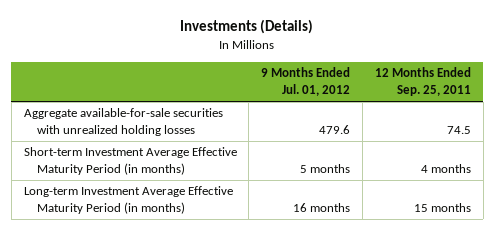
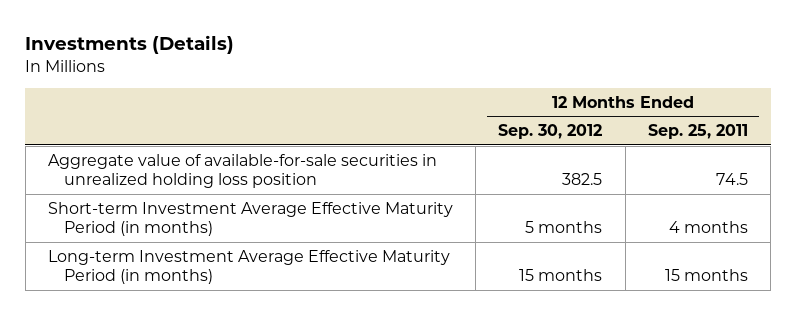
[261,67,351,97] 9 Months Ended Jul. 01, 2012 -> none
none -> [498,124,603,140] Sep. 30, 2012
[23,108,223,137] Aggregate available-for-sale securities with unrealized holding losses -> [47,153,437,189] Aggregate value of available-for-sale securities in unrealized holding loss position

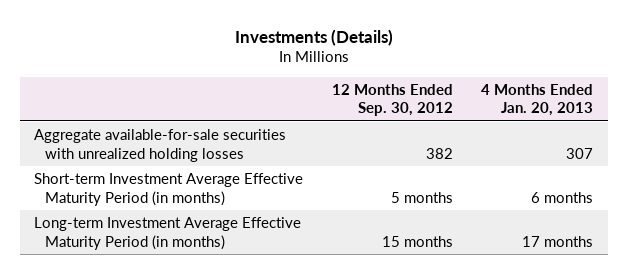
[648,124,749,140] Sep. 25, 2011 -> none
none -> [481,83,594,117] 4 Months Ended Jan. 20, 2013
[47,153,437,189] Aggregate value of available-for-sale securities in unrealized holding loss position -> [34,129,287,162] Aggregate available-for-sale securities with unrealized holding losses
[562,173,603,186] 382.5 -> [425,147,453,159] 382

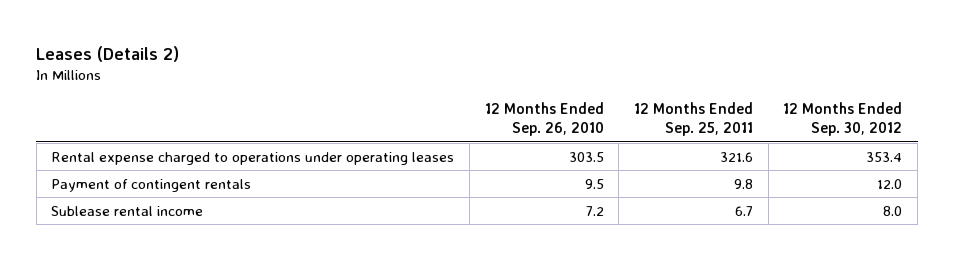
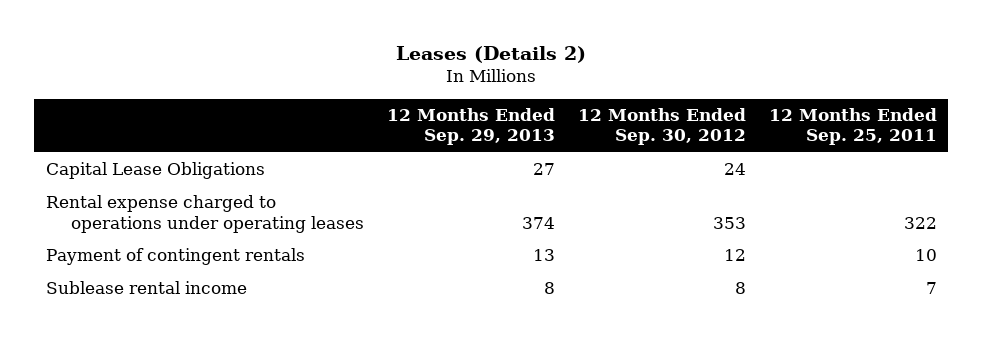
[484,101,604,137] 12 Months Ended Sep. 26, 2010 -> none
none -> [387,108,556,146] 12 Months Ended Sep. 29, 2013
none -> [45,162,265,180] Capital Lease Obligations
[720,151,754,162] 321.6 -> [903,216,937,229] 322
[866,151,903,162] 353.4 -> [712,216,746,229] 353
[734,178,754,189] 9.8 -> [914,249,937,262] 10
[877,178,903,189] 12.0 -> [723,249,746,262] 12
[735,205,754,216] 6.7 -> [925,282,937,295] 7
[883,205,903,216] 8.0 -> [734,282,746,295] 8

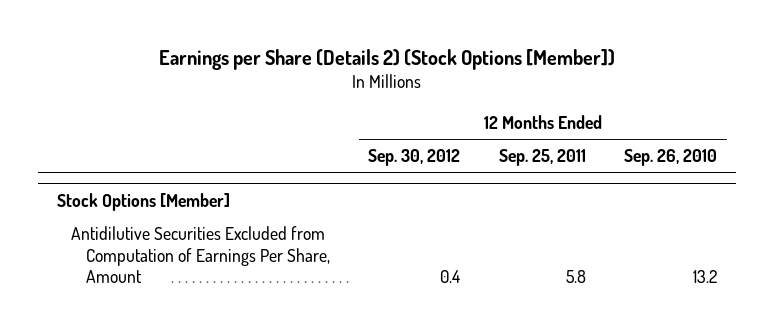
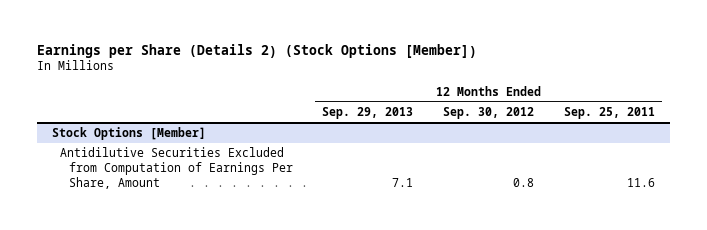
[624,149,718,167] Sep. 26, 2010 -> none
none -> [322,107,414,120] Sep. 29, 2013
[440,270,461,284] 0.4 -> [513,177,535,187] 0.8
[565,270,586,284] 5.8 -> [626,177,655,187] 11.6

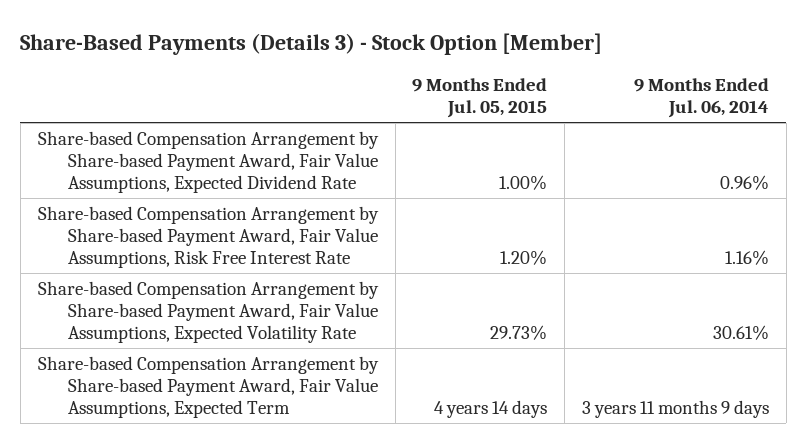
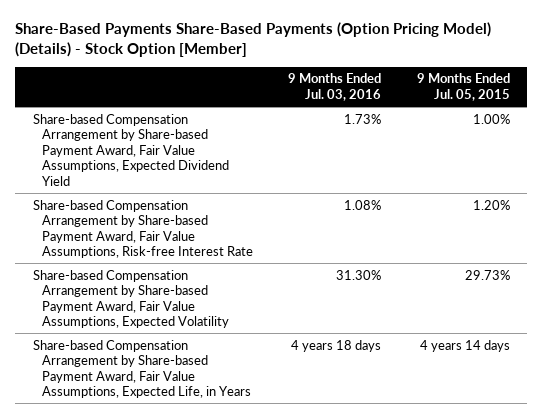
[20,32,603,55] Share-Based Payments (Details 3) - Stock Option [Member] -> [14,22,491,58] Share-Based Payments Share-Based Payments (Option Pricing Model) (Details) - Stock Option [Member]
[634,78,770,119] 9 Months Ended Jul. 06, 2014 -> none
none -> [288,73,382,101] 9 Months Ended Jul. 03, 2016
[37,131,379,194] Share-based Compensation Arrangement by Share-based Payment Award, Fair Value Assumptions, Expected Dividend Rate -> [32,113,229,186] Share-based Compensation Arrangement by Share-based Payment Award, Fair Value Assumptions, Expected Dividend Yield
[37,206,379,269] Share-based Compensation Arrangement by Share-based Payment Award, Fair Value Assumptions, Risk Free Interest Rate -> [32,199,253,259] Share-based Compensation Arrangement by Share-based Payment Award, Fair Value Assumptions, Risk-free Interest Rate
[37,281,379,344] Share-based Compensation Arrangement by Share-based Payment Award, Fair Value Assumptions, Expected Volatility Rate -> [32,269,229,329] Share-based Compensation Arrangement by Share-based Payment Award, Fair Value Assumptions, Expected Volatility
[37,356,379,419] Share-based Compensation Arrangement by Share-based Payment Award, Fair Value Assumptions, Expected Term -> [32,339,251,399] Share-based Compensation Arrangement by Share-based Payment Award, Fair Value Assumptions, Expected Life, in Years

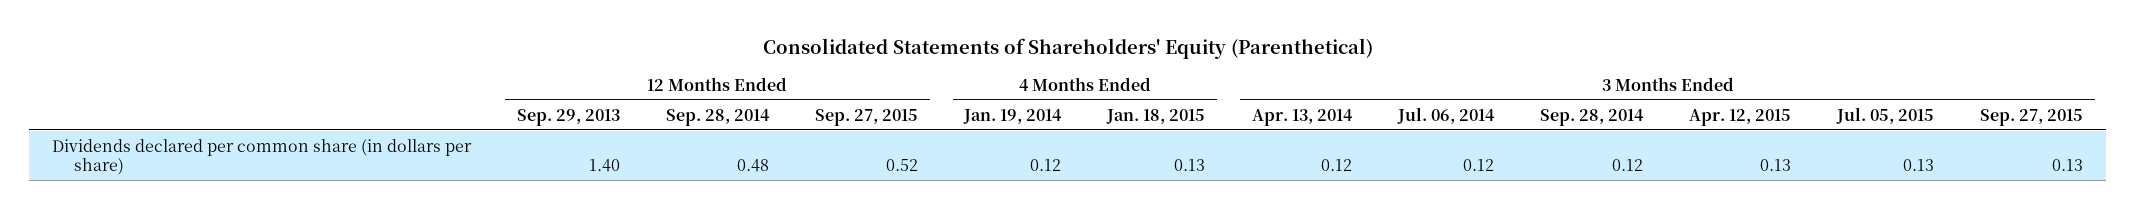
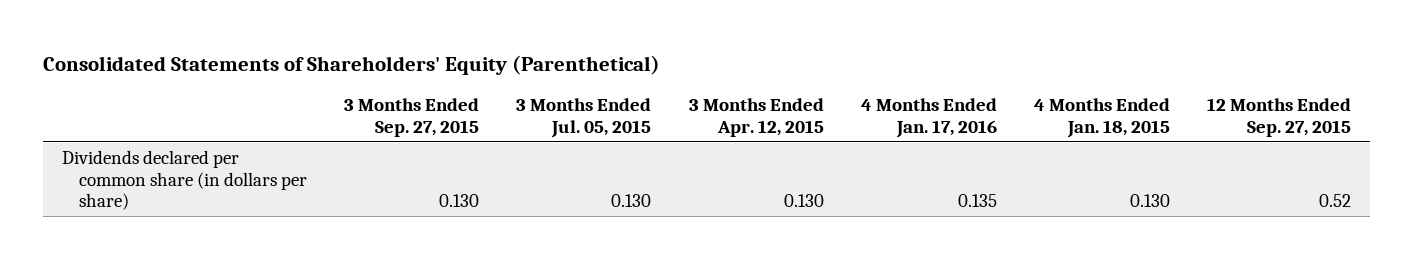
[516,108,620,126] Sep. 29, 2013 -> none
[665,108,770,126] Sep. 28, 2014 -> none
[963,108,1063,124] Jan. 19, 2014 -> none
[1251,108,1353,126] Apr. 13, 2014 -> none
[1396,106,1495,124] Jul. 06, 2014 -> none
[1539,108,1644,126] Sep. 28, 2014 -> none
none -> [860,98,997,138] 4 Months Ended Jan. 17, 2016
[1174,159,1206,172] 0.13 -> [1129,194,1170,208] 0.130
[1760,159,1792,172] 0.13 -> [783,194,824,208] 0.130
[1903,159,1935,172] 0.13 -> [611,194,652,208] 0.130
[2052,159,2084,172] 0.13 -> [439,194,480,208] 0.130

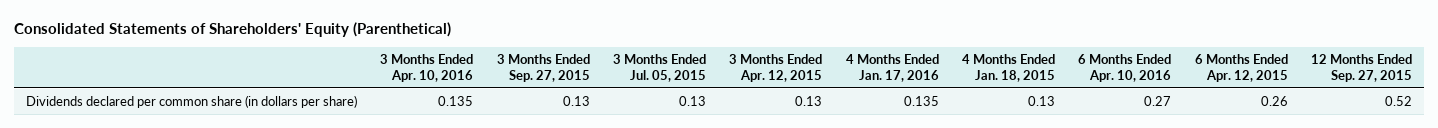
none -> [380,54,474,83] 3 Months Ended Apr. 10, 2016
none -> [1078,54,1172,83] 6 Months Ended Apr. 10, 2016
none -> [1194,54,1288,83] 6 Months Ended Apr. 12, 2015
[439,194,480,208] 0.130 -> [562,96,590,107] 0.13
[611,194,652,208] 0.130 -> [678,96,706,107] 0.13
[783,194,824,208] 0.130 -> [795,96,823,107] 0.13
[1129,194,1170,208] 0.130 -> [1027,96,1055,107] 0.13

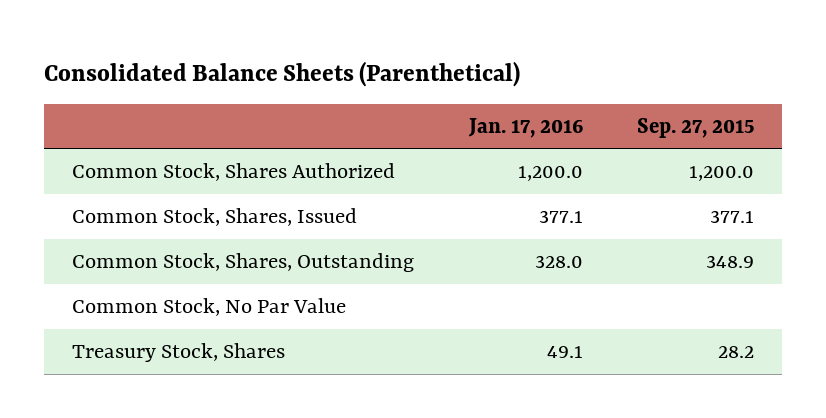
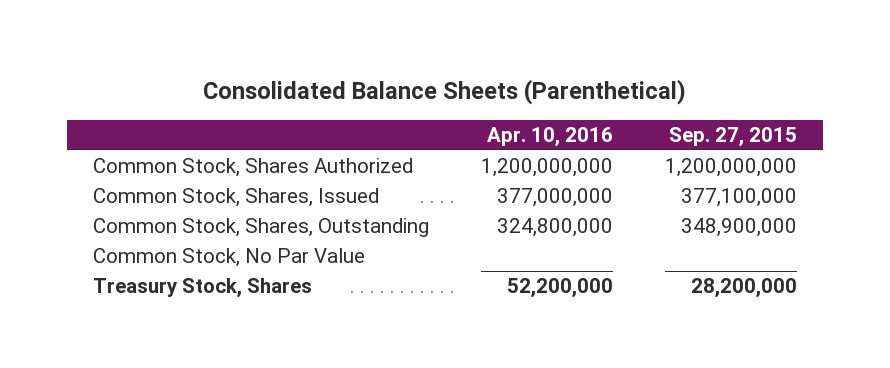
[467,117,583,138] Jan. 17, 2016 -> none
none -> [487,127,614,148] Apr. 10, 2016
[689,165,755,181] 1,200.0 -> [664,158,797,178] 1,200,000,000
[710,209,755,223] 377.1 -> [680,188,797,208] 377,100,000
[706,254,755,268] 348.9 -> [680,218,797,238] 348,900,000
[718,345,755,358] 28.2 -> [690,278,797,299] 28,200,000

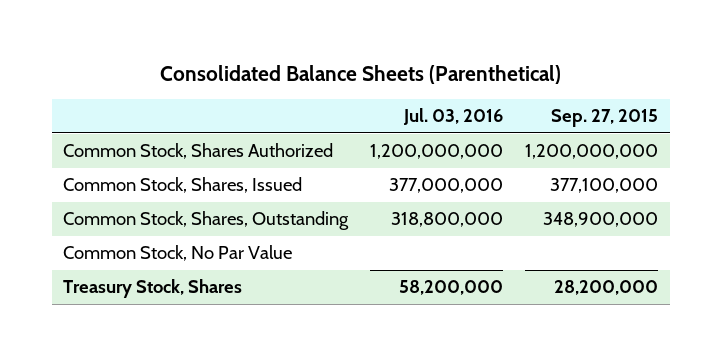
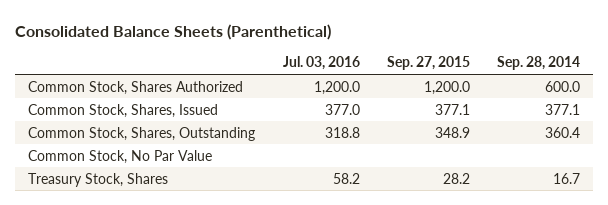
none -> [496,56,580,71] Sep. 28, 2014
[370,144,504,160] 1,200,000,000 -> [313,80,360,95] 1,200.0
[525,144,659,160] 1,200,000,000 -> [423,80,470,95] 1,200.0
[389,178,504,194] 377,000,000 -> [324,103,360,115] 377.0
[550,178,659,194] 377,100,000 -> [434,103,470,115] 377.1
[391,212,504,228] 318,800,000 -> [324,126,360,138] 318.8
[543,212,659,228] 348,900,000 -> [434,126,470,138] 348.9
[399,280,504,296] 58,200,000 -> [332,172,360,184] 58.2
[554,280,659,296] 28,200,000 -> [442,172,470,184] 28.2

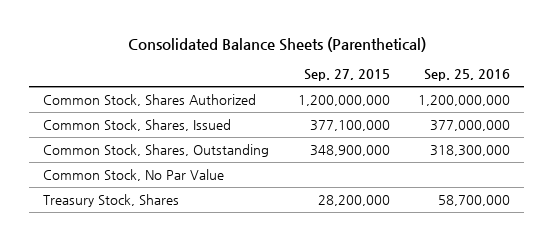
[282,56,360,71] Jul. 03, 2016 -> none
[496,56,580,71] Sep. 28, 2014 -> none
none -> [424,69,511,82] Sep. 25, 2016
[423,80,470,95] 1,200.0 -> [297,94,390,106] 1,200,000,000
[434,103,470,115] 377.1 -> [309,119,390,131] 377,100,000
[434,126,470,138] 348.9 -> [309,144,390,156] 348,900,000
[442,172,470,184] 28.2 -> [317,194,390,206] 28,200,000

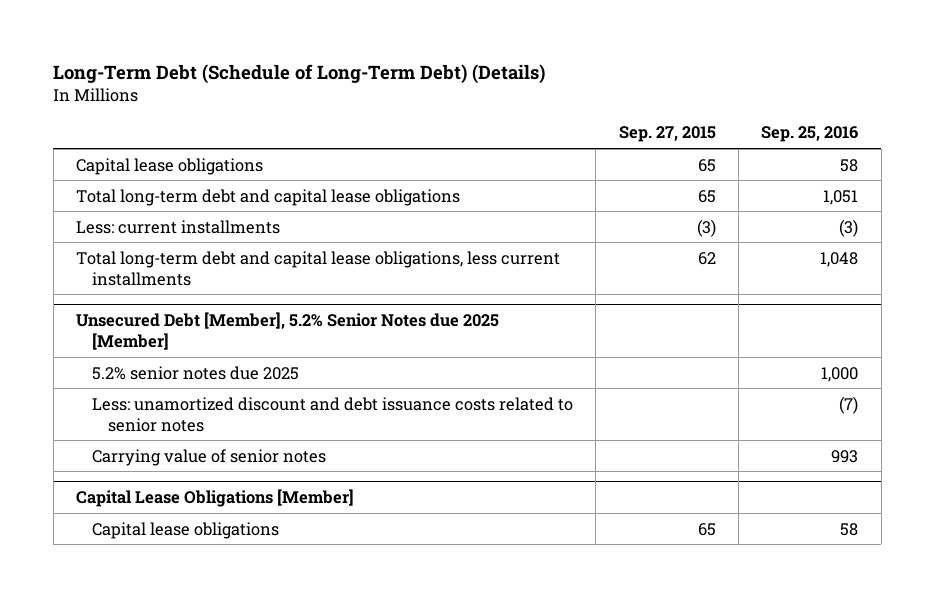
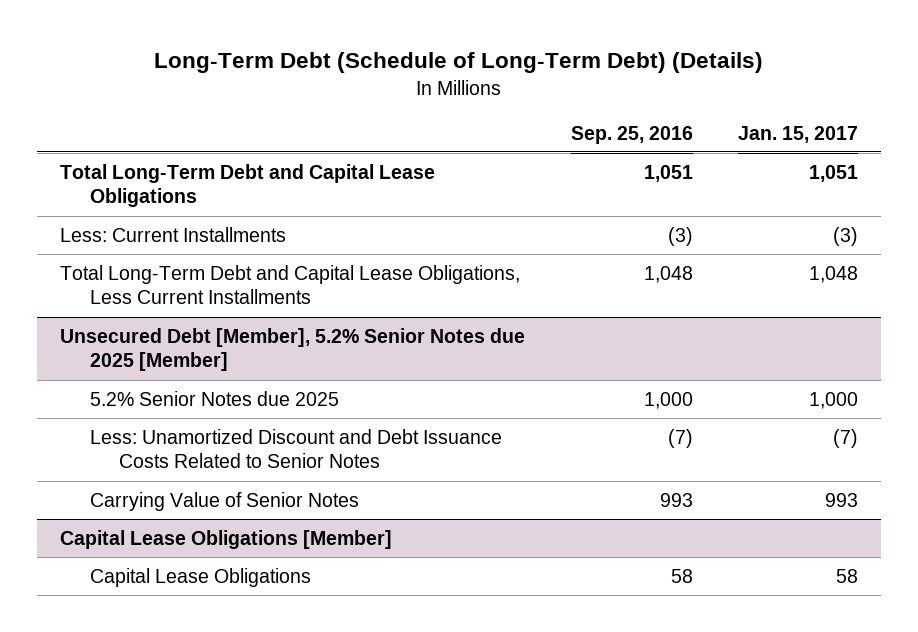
[618,126,716,143] Sep. 27, 2015 -> none
none -> [737,125,858,143] Jan. 15, 2017
[76,157,264,175] Capital lease obligations -> none
[76,188,461,206] Total long-term debt and capital lease obligations -> [60,163,436,208] Total Long-Term Debt and Capital Lease Obligations
[76,219,281,234] Less: current installments -> [60,226,287,242] Less: Current Installments
[76,250,561,286] Total long-term debt and capital lease obligations, less current installments -> [60,264,521,305] Total Long-Term Debt and Capital Lease Obligations, Less Current Installments
[92,365,300,380] 5.2% senior notes due 2025 -> [89,390,339,406] 5.2% Senior Notes due 2025
[92,396,574,432] Less: unamortized discount and debt issuance costs related to senior notes -> [89,428,502,469] Less: Unamortized Discount and Debt Issuance Costs Related to Senior Notes
[92,448,327,466] Carrying value of senior notes -> [89,491,359,511] Carrying Value of Senior Notes
[92,521,280,539] Capital lease obligations -> [89,567,311,587] Capital Lease Obligations

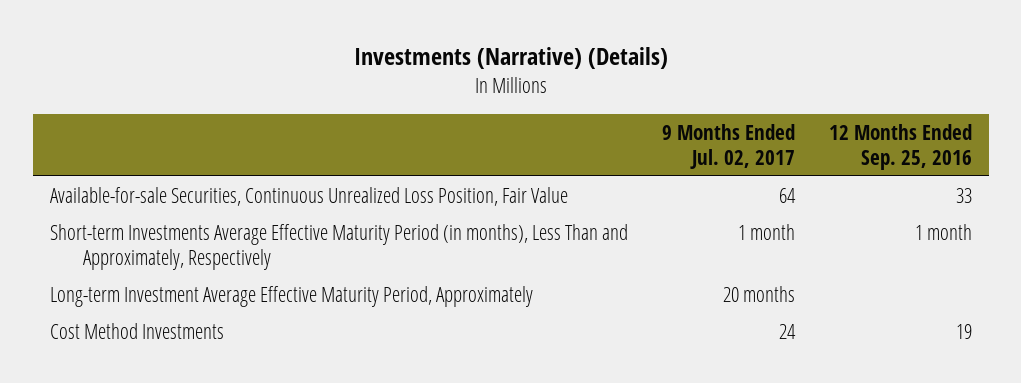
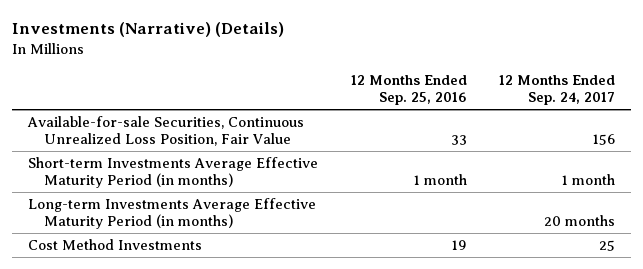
[661,123,795,170] 9 Months Ended Jul. 02, 2017 -> none
none -> [499,75,616,106] 12 Months Ended Sep. 24, 2017
[49,223,628,271] Short-term Investments Average Effective Maturity Period (in months), Less Than and Approximately, Respectively -> [28,157,319,189] Short-term Investments Average Effective Maturity Period (in months)
[49,285,533,307] Long-term Investment Average Effective Maturity Period, Approximately -> [28,198,317,230] Long-term Investments Average Effective Maturity Period (in months)

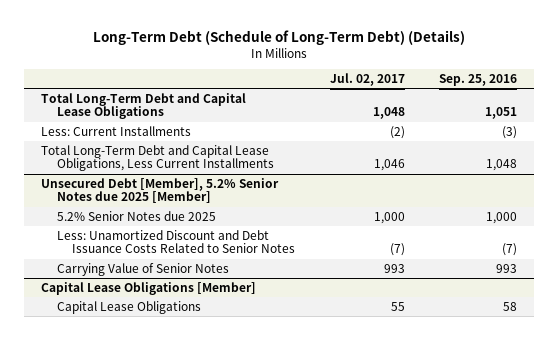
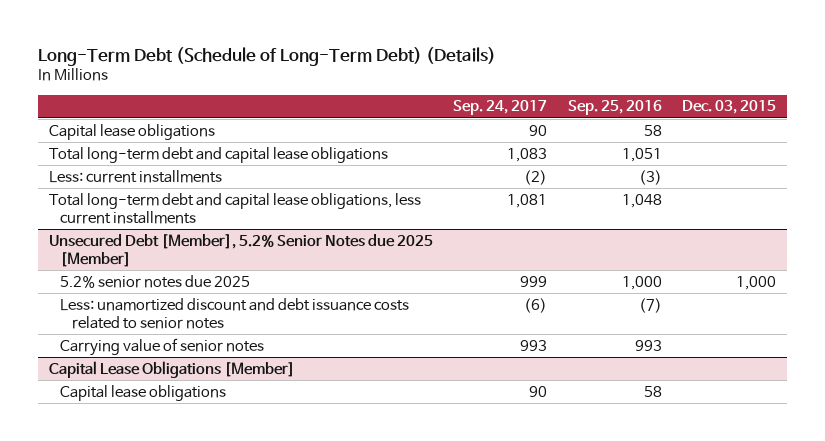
[329,73,405,87] Jul. 02, 2017 -> none
none -> [453,100,548,116] Sep. 24, 2017
none -> [682,100,777,115] Dec. 03, 2015
none -> [48,123,215,140] Capital lease obligations
[40,92,246,120] Total Long-Term Debt and Capital Lease Obligations -> [48,146,388,163] Total long-term debt and capital lease obligations
[40,125,191,136] Less: Current Installments -> [48,169,222,183] Less: current installments
[40,144,274,172] Total Long-Term Debt and Capital Lease Obligations, Less Current Installments -> [48,192,421,224] Total long-term debt and capital lease obligations, less current installments
[56,210,216,221] 5.2% Senior Notes due 2025 -> [60,274,251,288] 5.2% senior notes due 2025
[56,229,296,254] Less: Unamortized Discount and Debt Issuance Costs Related to Senior Notes -> [60,297,410,329] Less: unamortized discount and debt issuance costs related to senior notes
[56,262,229,276] Carrying Value of Senior Notes -> [60,337,265,356] Carrying value of senior notes
[56,300,201,314] Capital Lease Obligations -> [60,384,227,401] Capital lease obligations

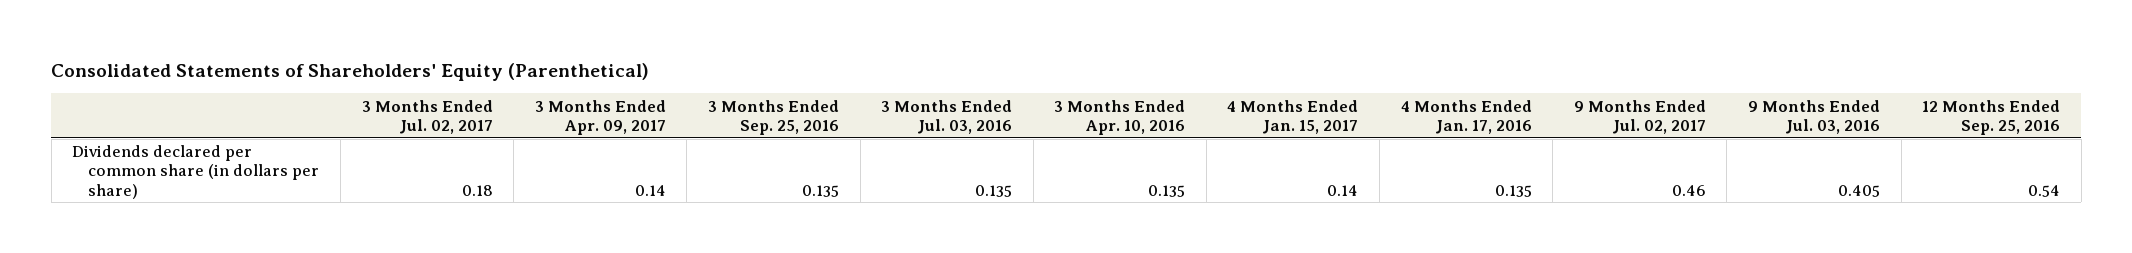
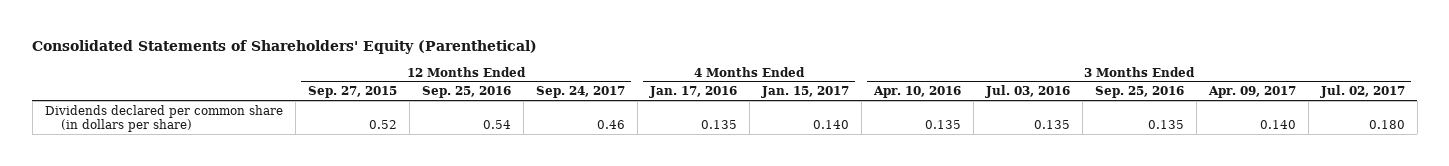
[1573,99,1706,134] 9 Months Ended Jul. 02, 2017 -> none
[1747,99,1880,134] 9 Months Ended Jul. 03, 2016 -> none
none -> [307,86,397,99] Sep. 27, 2015
none -> [535,86,625,99] Sep. 24, 2017
[461,184,493,196] 0.18 -> [1368,120,1405,130] 0.180
[634,184,666,196] 0.14 -> [1259,120,1296,130] 0.140
[1327,184,1359,196] 0.14 -> [812,120,849,130] 0.140

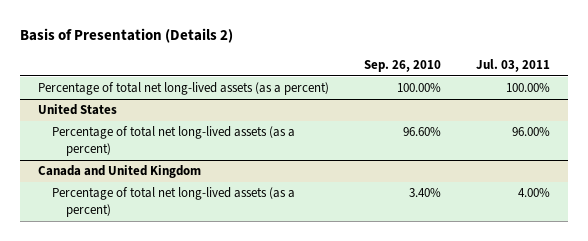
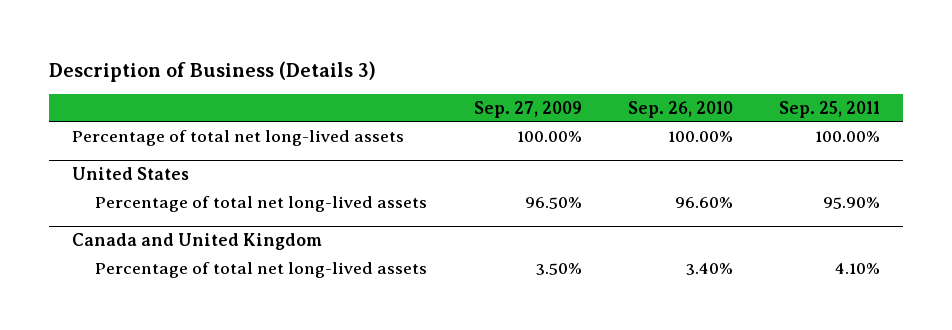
[20,28,234,44] Basis of Presentation (Details 2) -> [49,60,377,82] Description of Business (Details 3)
[476,58,551,72] Jul. 03, 2011 -> none
none -> [473,100,582,118] Sep. 27, 2009
none -> [778,100,880,118] Sep. 25, 2011
[37,82,329,96] Percentage of total net long-lived assets (as a percent) -> [72,129,405,146] Percentage of total net long-lived assets
[51,126,295,156] Percentage of total net long-lived assets (as a percent) -> [95,195,428,212] Percentage of total net long-lived assets
[51,187,295,217] Percentage of total net long-lived assets (as a percent) -> [95,261,428,278] Percentage of total net long-lived assets

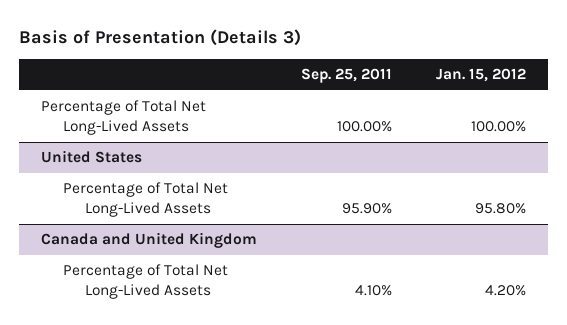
[49,60,377,82] Description of Business (Details 3) -> [18,29,301,47] Basis of Presentation (Details 3)
[473,100,582,118] Sep. 27, 2009 -> none
[627,100,733,118] Sep. 26, 2010 -> none
none -> [436,68,527,83] Jan. 15, 2012
[72,129,405,146] Percentage of total net long-lived assets -> [41,100,207,136] Percentage of Total Net Long-Lived Assets
[95,195,428,212] Percentage of total net long-lived assets -> [62,182,228,218] Percentage of Total Net Long-Lived Assets
[95,261,428,278] Percentage of total net long-lived assets -> [62,264,228,300] Percentage of Total Net Long-Lived Assets

